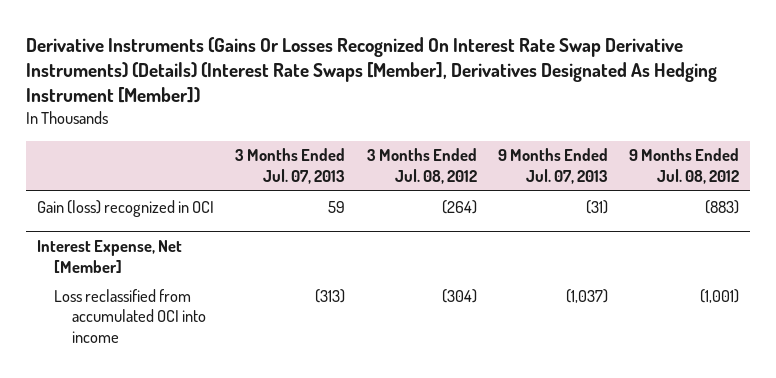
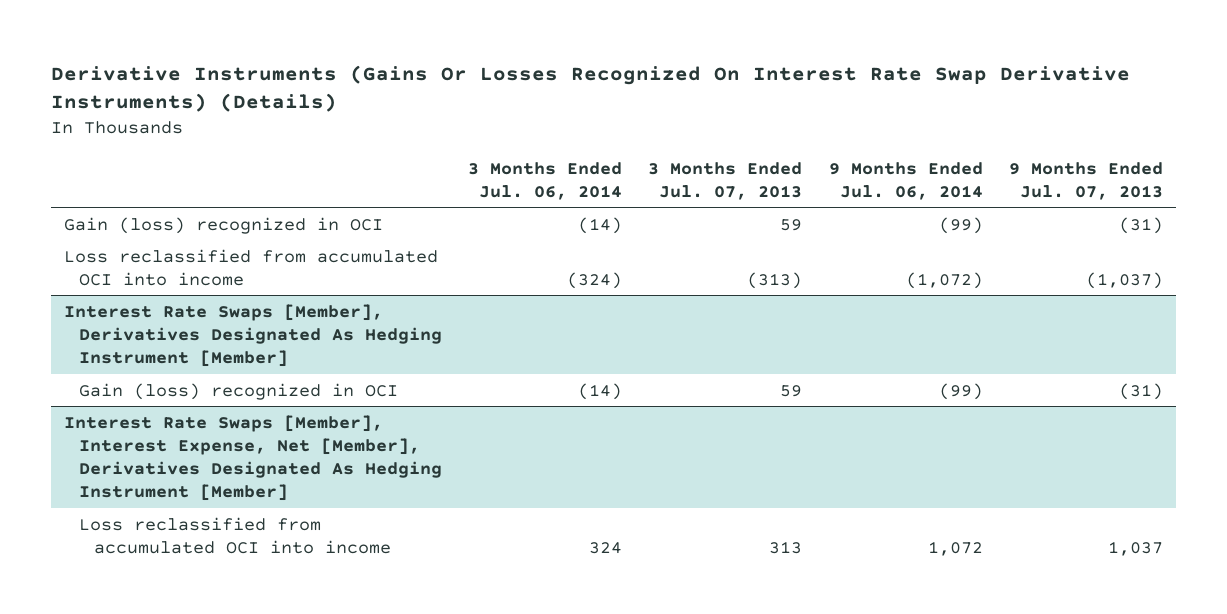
[26,36,718,104] Derivative Instruments (Gains Or Losses Recognized On Interest Rate Swap Derivative Instruments) (Details) (Interest Rate Swaps [Member], Derivatives Designated As Hedging Instrument [Member]) -> [51,64,1131,113] Derivative Instruments (Gains Or Losses Recognized On Interest Rate Swap Derivative Instruments) (Details)
[366,148,477,184] 3 Months Ended Jul. 08, 2012 -> none
[629,148,740,184] 9 Months Ended Jul. 08, 2012 -> none
none -> [468,161,623,200] 3 Months Ended Jul. 06, 2014
none -> [828,161,983,200] 9 Months Ended Jul. 06, 2014
[37,239,183,273] Interest Expense, Net [Member] -> none
none -> [64,303,443,367] Interest Rate Swaps [Member], Derivatives Designated As Hedging Instrument [Member]
none -> [79,382,399,400] Gain (loss) recognized in OCI
none -> [64,414,443,501] Interest Rate Swaps [Member], Interest Expense, Net [Member], Derivatives Designated As Hedging Instrument [Member]
none -> [79,516,391,554] Loss reclassified from accumulated OCI into income

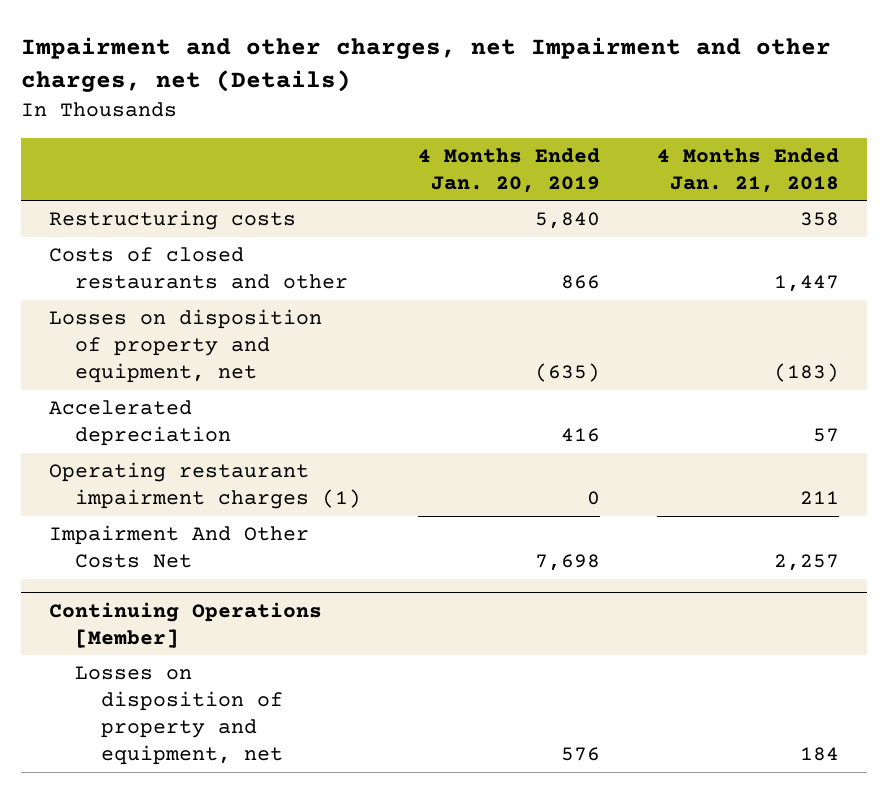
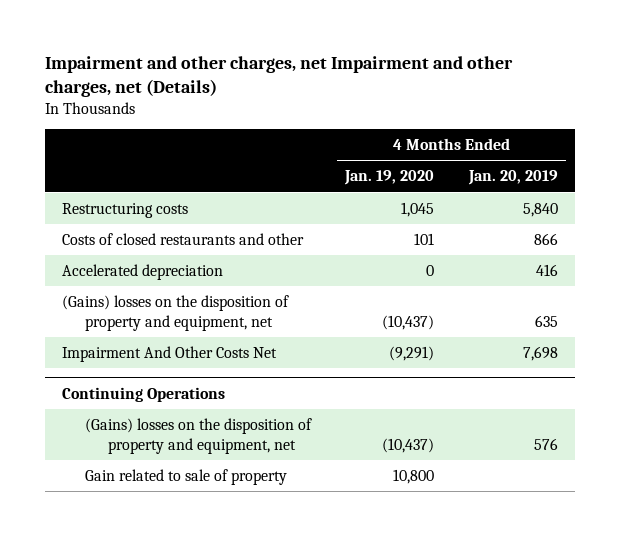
[656,147,839,193] 4 Months Ended Jan. 21, 2018 -> none
none -> [344,170,435,186] Jan. 19, 2020
[49,308,323,384] Losses on disposition of property and equipment, net -> none
[49,461,361,510] Operating restaurant impairment charges (1) -> none
none -> [62,294,290,331] (Gains) losses on the disposition of property and equipment, net
[49,601,323,648] Continuing Operations [Member] -> [62,386,226,402] Continuing Operations
[74,665,283,766] Losses on disposition of property and equipment, net -> [85,417,313,454] (Gains) losses on the disposition of property and equipment, net
none -> [85,468,288,485] Gain related to sale of property

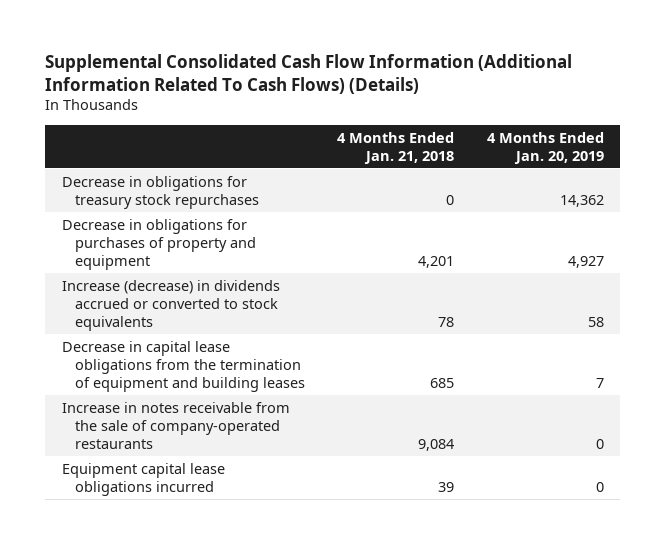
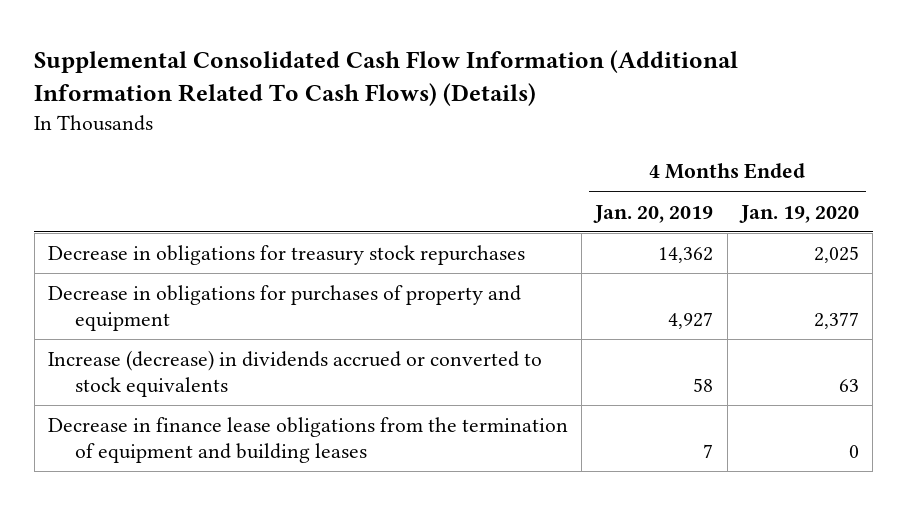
[337,131,455,164] 4 Months Ended Jan. 21, 2018 -> none
none -> [738,204,859,223] Jan. 19, 2020
[61,401,290,450] Increase in notes receivable from the sale of company-operated restaurants -> none
[61,462,225,496] Equipment capital lease obligations incurred -> none
[61,340,305,393] Decrease in capital lease obligations from the termination of equipment and building leases -> [48,417,569,463] Decrease in finance lease obligations from the termination of equipment and building leases

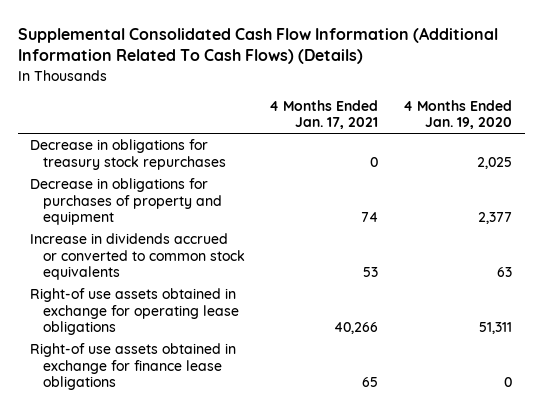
[593,204,714,223] Jan. 20, 2019 -> none
none -> [269,99,379,130] 4 Months Ended Jan. 17, 2021
[48,417,569,463] Decrease in finance lease obligations from the termination of equipment and building leases -> none
[48,350,543,397] Increase (decrease) in dividends accrued or converted to stock equivalents -> [30,233,245,281] Increase in dividends accrued or converted to common stock equivalents
none -> [30,288,239,336] Right-of use assets obtained in exchange for operating lease obligations
none -> [30,343,237,391] Right-of use assets obtained in exchange for finance lease obligations

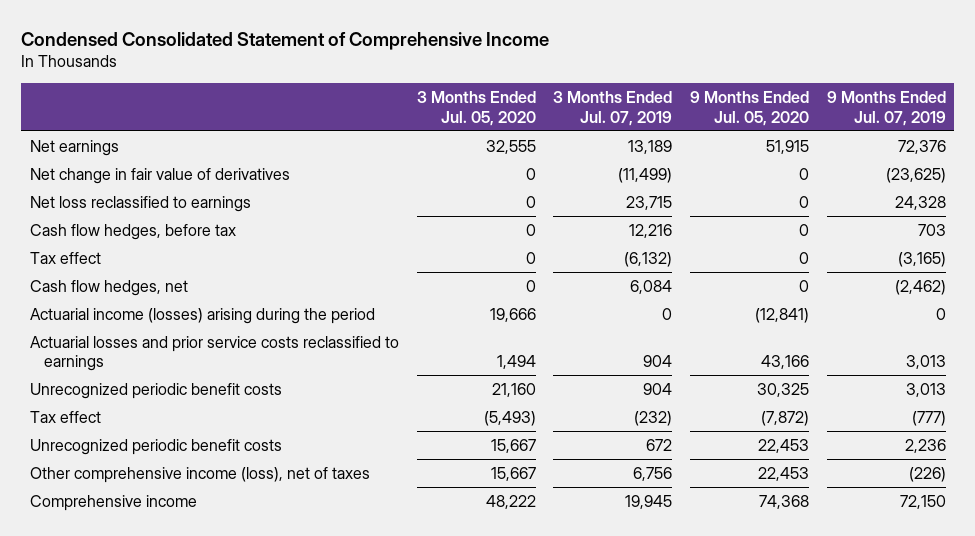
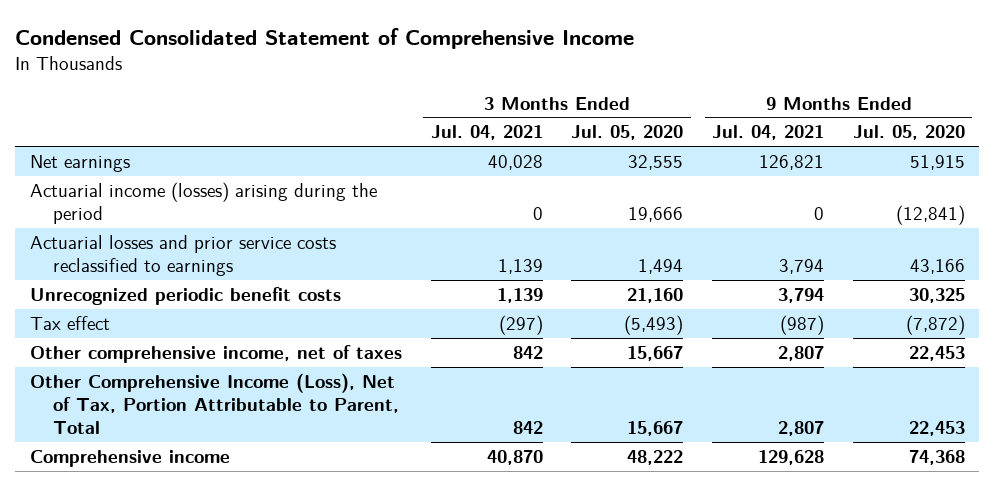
[553,91,673,126] 3 Months Ended Jul. 07, 2019 -> none
[826,91,946,126] 9 Months Ended Jul. 07, 2019 -> none
none -> [430,125,543,141] Jul. 04, 2021
none -> [712,125,825,141] Jul. 04, 2021
[29,167,290,184] Net change in fair value of derivatives -> none
[29,195,251,212] Net loss reclassified to earnings -> none
[29,223,236,240] Cash flow hedges, before tax -> none
[29,251,101,264] Tax effect -> none
[29,279,188,296] Cash flow hedges, net -> none
[29,438,282,455] Unrecognized periodic benefit costs -> [29,344,402,363] Other comprehensive income, net of taxes
[29,466,370,483] Other comprehensive income (loss), net of taxes -> [29,372,399,435] Other Comprehensive Income (Loss), Net of Tax, Portion Attributable to Parent, Total

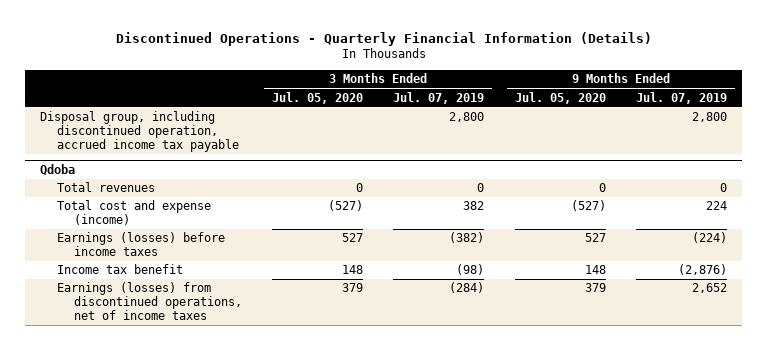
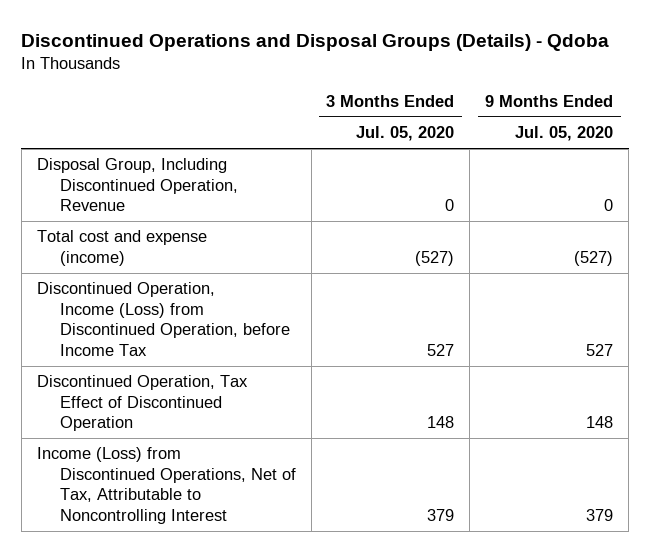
[115,31,652,46] Discontinued Operations - Quarterly Financial Information (Details) -> [21,33,610,51] Discontinued Operations and Disposal Groups (Details) - Qdoba
[393,91,485,104] Jul. 07, 2019 -> none
[636,91,728,104] Jul. 07, 2019 -> none
[40,111,239,153] Disposal group, including discontinued operation, accrued income tax payable -> none
[40,164,76,176] Qdoba -> none
[56,182,155,193] Total revenues -> [36,158,238,212] Disposal Group, Including Discontinued Operation, Revenue
[56,232,225,257] Earnings (losses) before income taxes -> [36,282,290,356] Discontinued Operation, Income (Loss) from Discontinued Operation, before Income Tax
[56,264,183,275] Income tax benefit -> [36,375,248,432] Discontinued Operation, Tax Effect of Discontinued Operation
[56,282,242,321] Earnings (losses) from discontinued operations, net of income taxes -> [36,447,296,524] Income (Loss) from Discontinued Operations, Net of Tax, Attributable to Noncontrolling Interest

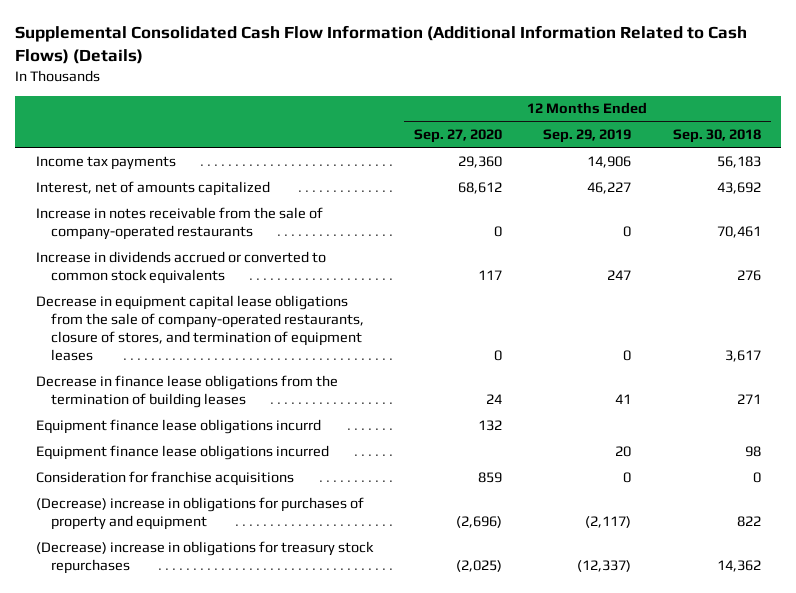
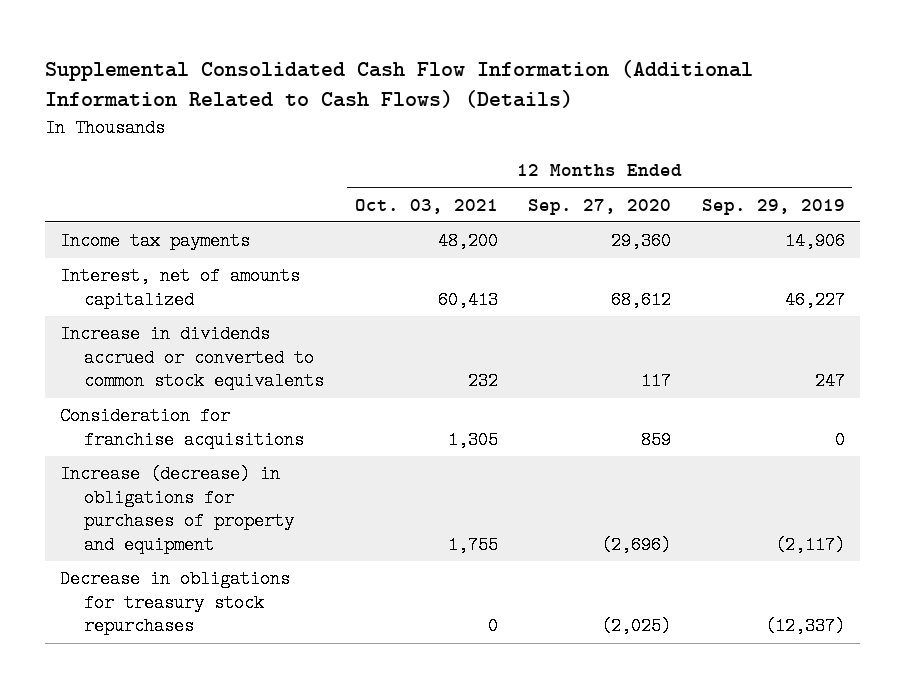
[672,129,761,144] Sep. 30, 2018 -> none
none -> [354,198,498,214] Oct. 03, 2021
[35,206,323,240] Increase in notes receivable from the sale of company-operated restaurants -> none
[35,294,364,362] Decrease in equipment capital lease obligations from the sale of company-operated restaurants, closure of stores, and termination of equipment leases -> none
[35,374,338,408] Decrease in finance lease obligations from the termination of building leases -> none
[35,418,321,434] Equipment finance lease obligations incurrd -> none
[35,444,329,460] Equipment finance lease obligations incurred -> none
[35,496,364,530] (Decrease) increase in obligations for purchases of property and equipment -> [60,465,295,554] Increase (decrease) in obligations for purchases of property and equipment
[35,540,374,574] (Decrease) increase in obligations for treasury stock repurchases -> [60,570,291,636] Decrease in obligations for treasury stock repurchases

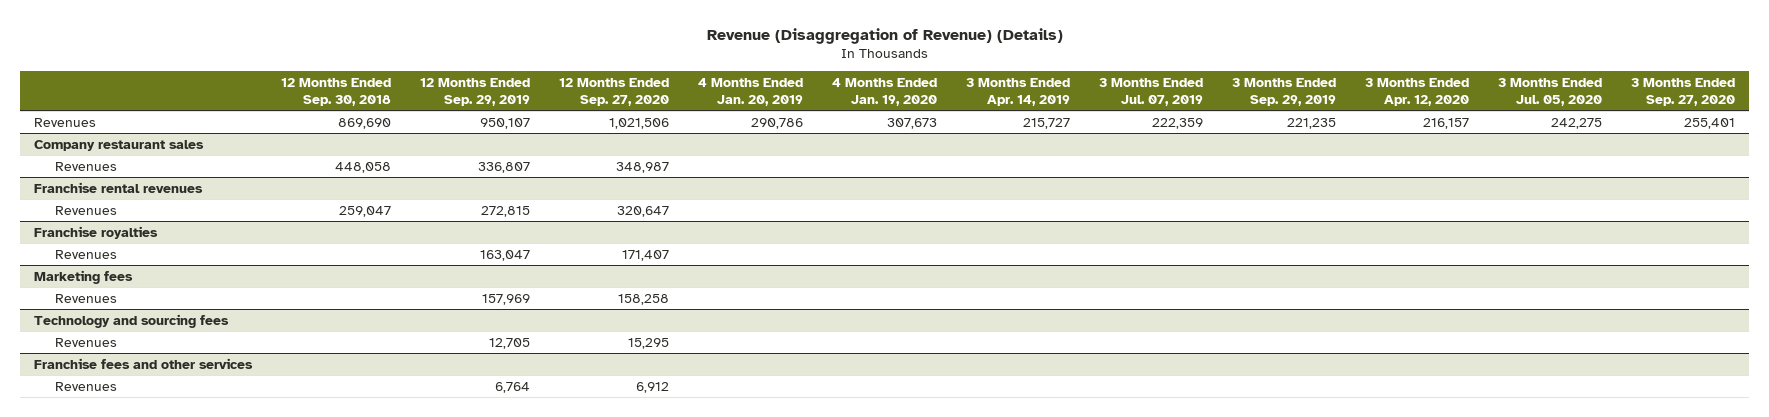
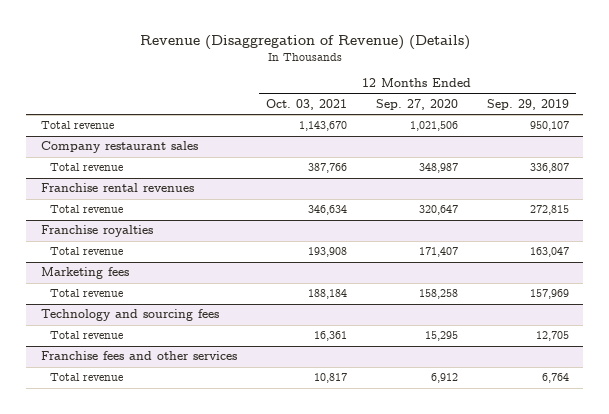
[281,78,392,106] 12 Months Ended Sep. 30, 2018 -> none
[698,78,804,106] 4 Months Ended Jan. 20, 2019 -> none
[832,78,938,106] 4 Months Ended Jan. 19, 2020 -> none
[966,78,1071,106] 3 Months Ended Apr. 14, 2019 -> none
[1098,78,1203,106] 3 Months Ended Jul. 07, 2019 -> none
[1231,78,1336,106] 3 Months Ended Sep. 29, 2019 -> none
[1364,78,1469,106] 3 Months Ended Apr. 12, 2020 -> none
[1497,78,1602,106] 3 Months Ended Jul. 05, 2020 -> none
[1630,78,1735,106] 3 Months Ended Sep. 27, 2020 -> none
none -> [265,99,347,111] Oct. 03, 2021
[34,117,97,127] Revenues -> [40,121,114,130] Total revenue
[55,161,118,171] Revenues -> [49,163,123,172] Total revenue
[55,205,118,215] Revenues -> [49,205,123,214] Total revenue
[55,249,118,259] Revenues -> [49,247,123,256] Total revenue
[55,293,118,303] Revenues -> [49,289,123,298] Total revenue
[55,337,118,347] Revenues -> [49,331,123,340] Total revenue
[55,381,118,391] Revenues -> [49,373,123,382] Total revenue

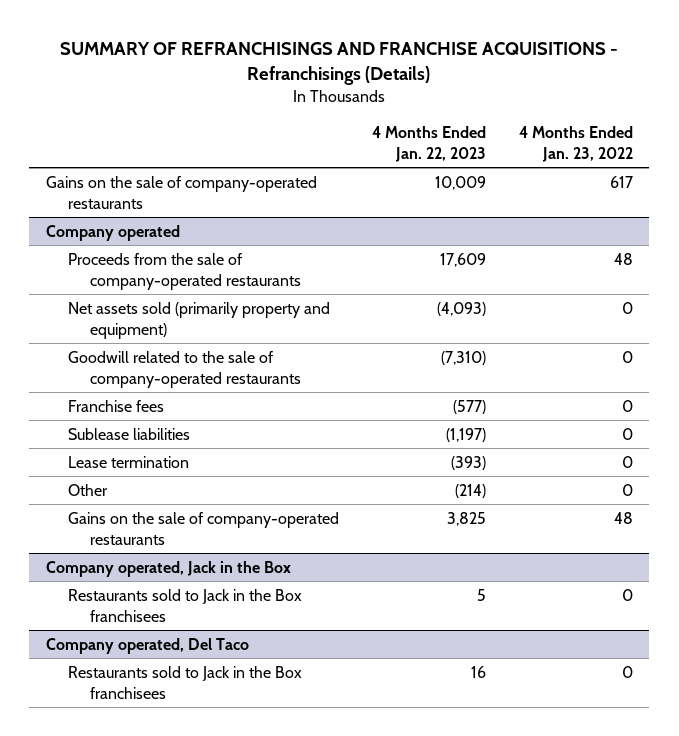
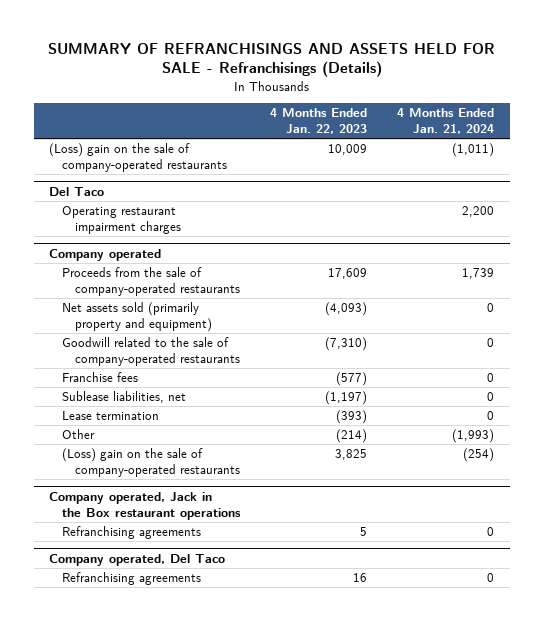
[60,41,619,85] SUMMARY OF REFRANCHISINGS AND FRANCHISE ACQUISITIONS - Refranchisings (Details) -> [47,42,495,78] SUMMARY OF REFRANCHISINGS AND ASSETS HELD FOR SALE - Refranchisings (Details)
[518,125,633,162] 4 Months Ended Jan. 23, 2022 -> none
none -> [397,108,495,135] 4 Months Ended Jan. 21, 2024
[45,175,317,209] Gains on the sale of company-operated restaurants -> [48,142,228,172] (Loss) gain on the sale of company-operated restaurants
none -> [48,186,104,196] Del Taco
none -> [62,205,182,234] Operating restaurant impairment charges
[67,427,190,440] Sublease liabilities -> [62,390,187,403] Sublease liabilities, net
[67,511,339,545] Gains on the sale of company-operated restaurants -> [62,447,241,477] (Loss) gain on the sale of company-operated restaurants
[45,560,291,577] Company operated, Jack in the Box -> [48,491,242,520] Company operated, Jack in the Box restaurant operations
[67,588,302,622] Restaurants sold to Jack in the Box franchisees -> [62,525,202,539] Refranchising agreements
[67,665,302,699] Restaurants sold to Jack in the Box franchisees -> [62,571,202,585] Refranchising agreements

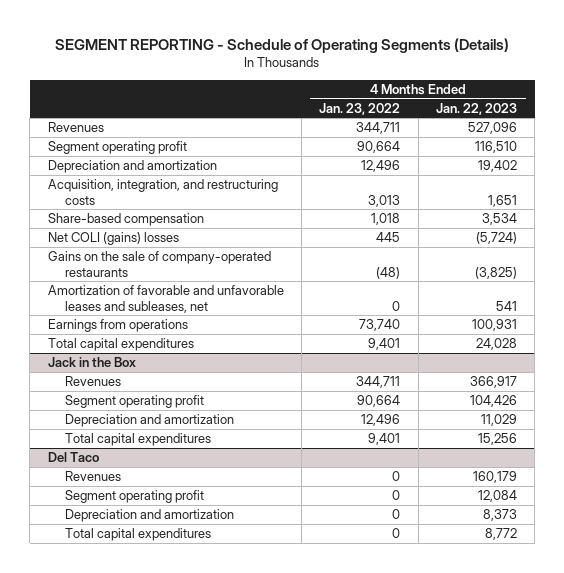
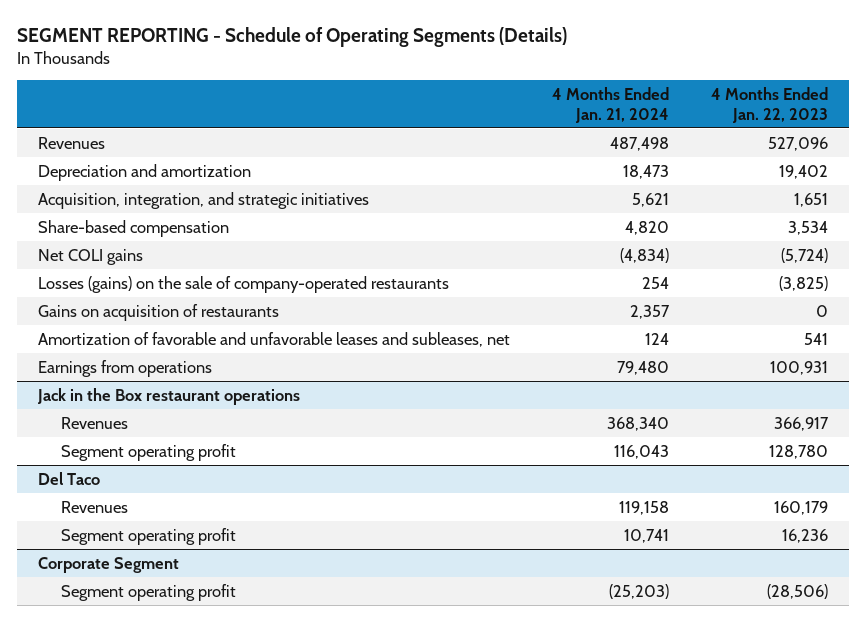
[319,102,401,115] Jan. 23, 2022 -> none
none -> [551,86,669,123] 4 Months Ended Jan. 21, 2024
[47,141,187,155] Segment operating profit -> none
[47,179,278,205] Acquisition, integration, and restructuring costs -> [37,191,369,209] Acquisition, integration, and strategic initiatives
[47,232,179,246] Net COLI (gains) losses -> [37,248,143,265] Net COLI gains
[47,251,271,277] Gains on the sale of company-operated restaurants -> [37,275,449,293] Losses (gains) on the sale of company-operated restaurants
none -> [37,303,279,321] Gains on acquisition of restaurants
[47,338,194,352] Total capital expenditures -> none
[47,357,136,368] Jack in the Box -> [36,387,300,405] Jack in the Box restaurant operations
[64,414,234,428] Depreciation and amortization -> none
[64,433,211,447] Total capital expenditures -> none
[469,395,517,408] 104,426 -> [768,444,828,459] 128,780
[64,509,234,523] Depreciation and amortization -> none
[64,528,211,542] Total capital expenditures -> none
[477,490,517,503] 12,084 -> [781,528,828,543] 16,236
none -> [37,556,179,573] Corporate Segment
none -> [60,583,236,601] Segment operating profit

